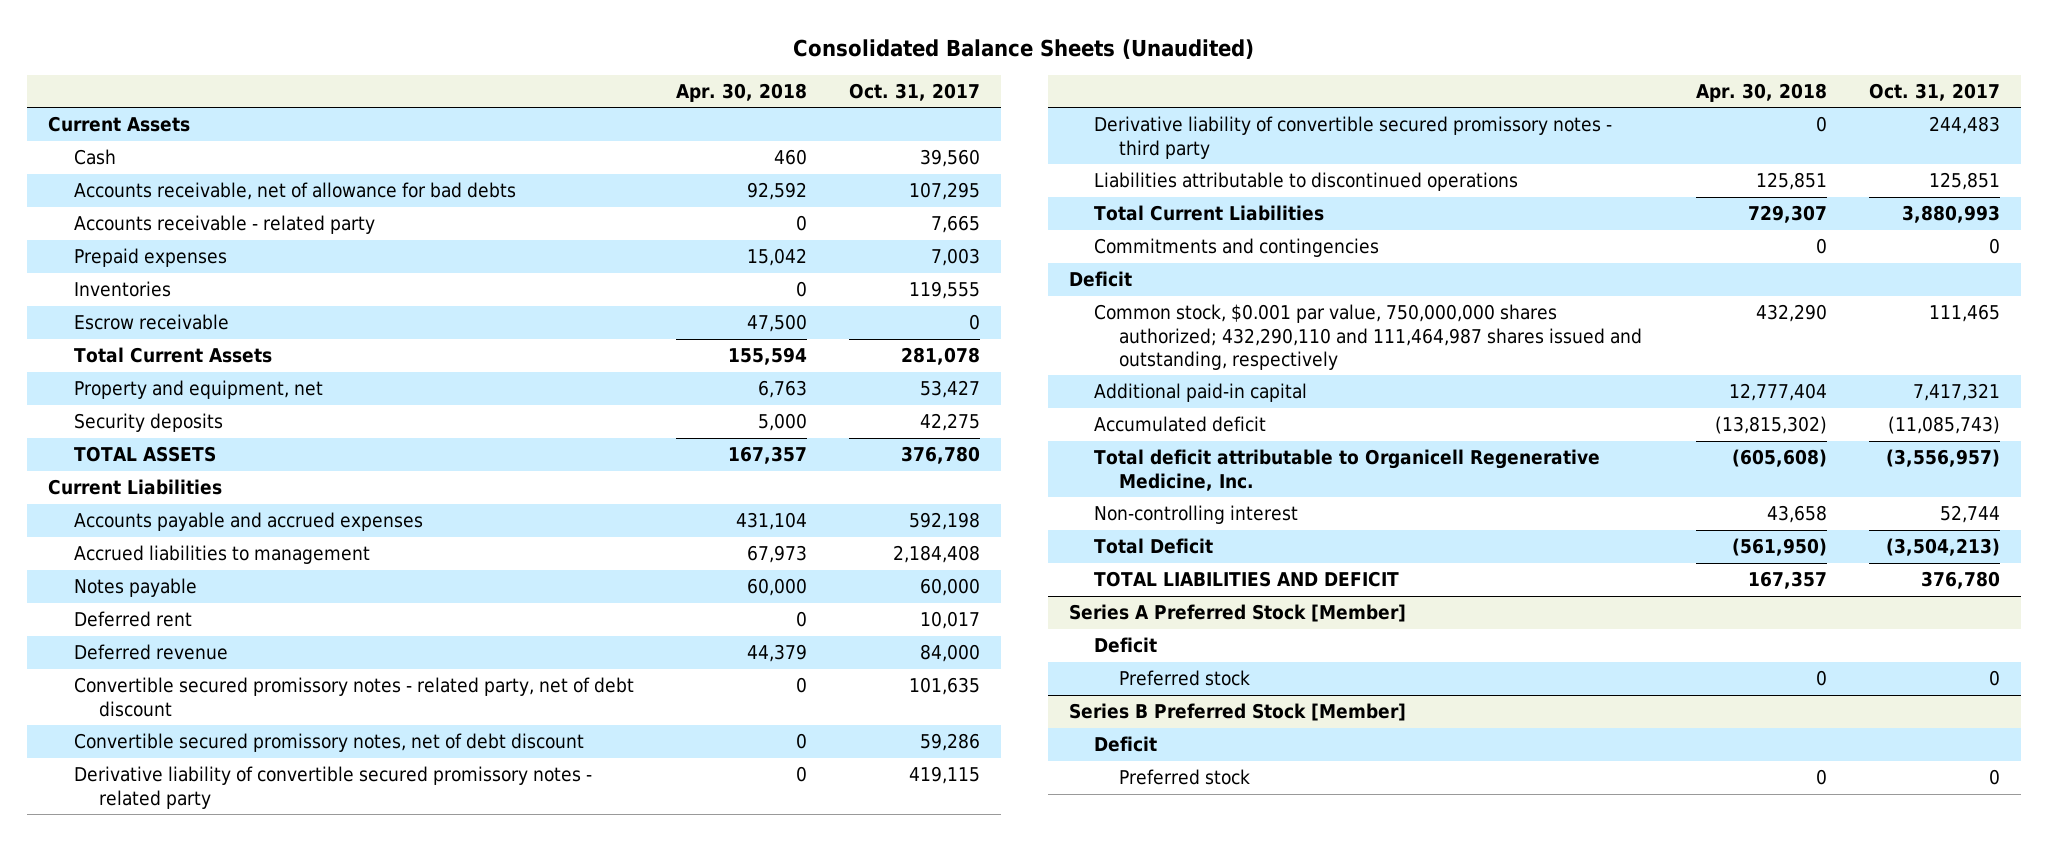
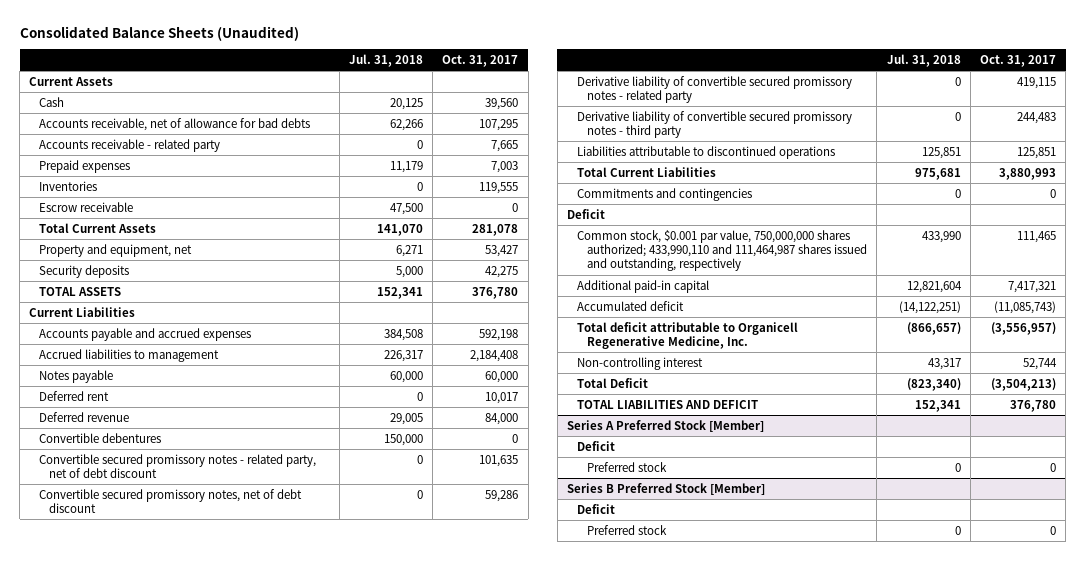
[675,82,807,102] Apr. 30, 2018 -> none
none -> [348,53,423,67] Jul. 31, 2018
none -> [39,432,162,443] Convertible debentures
[1093,304,1643,370] Common stock, $0.001 par value, 750,000,000 shares authorized; 432,290,110 and 111,464,987 shares issued and outstanding, respectively -> [577,229,868,272] Common stock, $0.001 par value, 750,000,000 shares authorized; 433,990,110 and 111,464,987 shares issued and outstanding, respectively

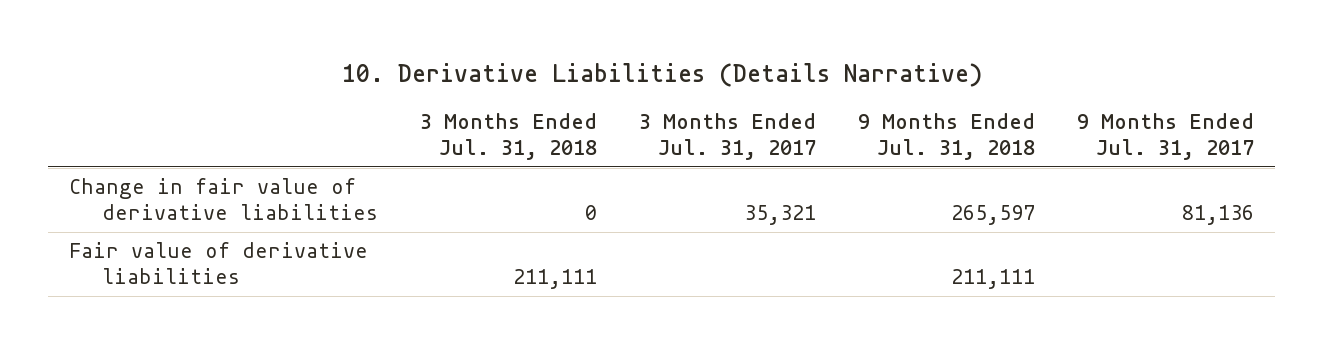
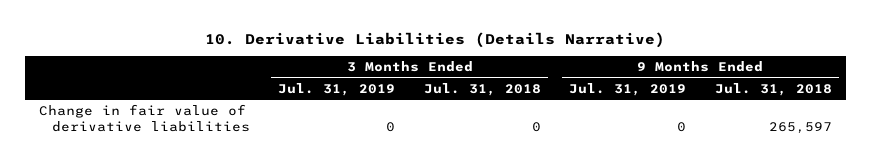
[639,113,817,161] 3 Months Ended Jul. 31, 2017 -> none
[1077,113,1255,161] 9 Months Ended Jul. 31, 2017 -> none
none -> [278,82,396,96] Jul. 31, 2019
none -> [569,82,687,96] Jul. 31, 2019
[69,242,369,285] Fair value of derivative liabilities -> none

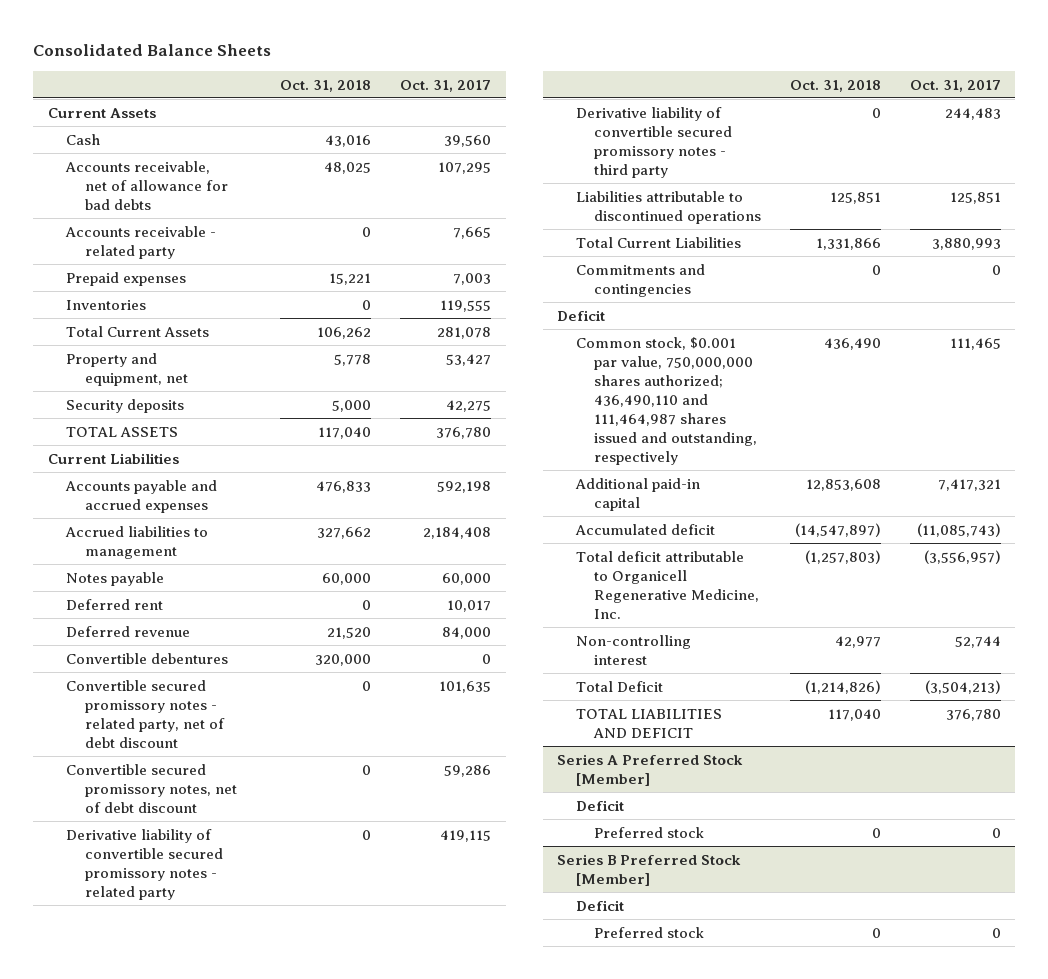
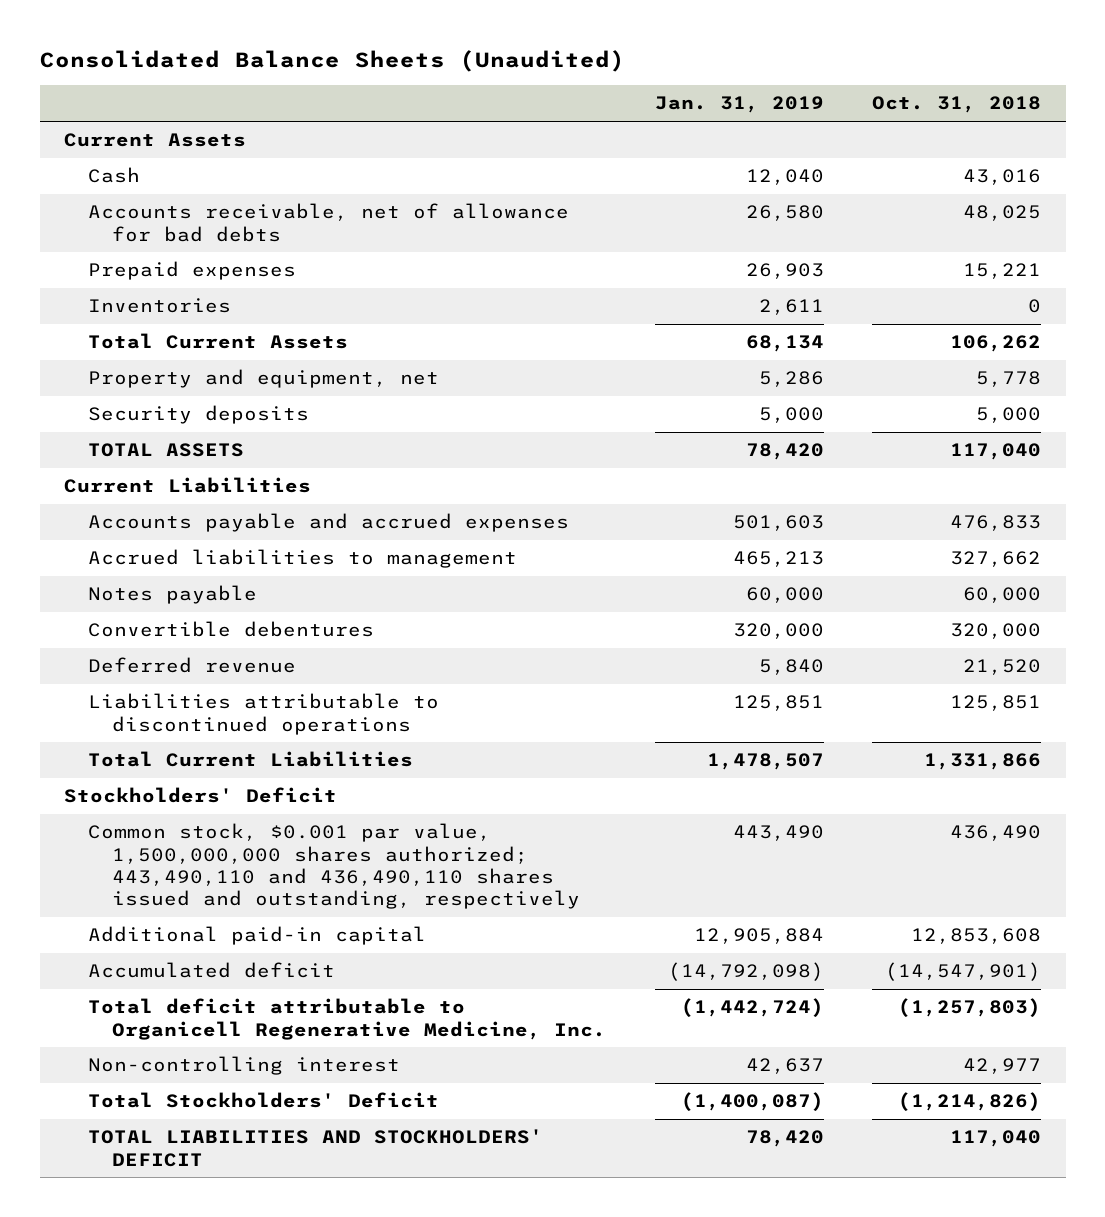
[33,44,272,57] Consolidated Balance Sheets -> [39,50,625,73] Consolidated Balance Sheets (Unaudited)
[400,79,492,92] Oct. 31, 2017 -> none
none -> [654,96,824,114] Jan. 31, 2019
[65,225,217,259] Accounts receivable - related party -> none
[66,598,164,610] Deferred rent -> none
[66,679,225,748] Convertible secured promissory notes - related party, net of debt discount -> none
[66,763,237,813] Convertible secured promissory notes, net of debt discount -> none
[66,828,223,900] Derivative liability of convertible secured promissory notes - related party -> none
[575,106,733,178] Derivative liability of convertible secured promissory notes - third party -> none
[66,625,191,637] Deferred revenue -> [88,657,297,674] Deferred revenue
[575,263,705,297] Commitments and contingencies -> none
[557,309,606,321] Deficit -> [63,787,337,804] Stockholders' Deficit
[575,336,758,465] Common stock, $0.001 par value, 750,000,000 shares authorized; 436,490,110 and 111,464,987 shares issued and outstanding, respectively -> [88,823,581,910] Common stock, $0.001 par value, 1,500,000,000 shares authorized; 443,490,110 and 436,490,110 shares issued and outstanding, respectively
[794,522,881,537] (14,547,897) -> [885,962,1042,982] (14,547,901)
[557,753,744,786] Series A Preferred Stock [Member] -> none
[575,799,624,811] Deficit -> none
[594,826,705,838] Preferred stock -> none
[557,853,742,886] Series B Preferred Stock [Member] -> none
[575,899,624,911] Deficit -> none
[594,926,705,938] Preferred stock -> none
[575,680,663,692] Total Deficit -> [88,1092,440,1109] Total Stockholders' Deficit
[575,708,722,738] TOTAL LIABILITIES AND DEFICIT -> [88,1129,544,1167] TOTAL LIABILITIES AND STOCKHOLDERS' DEFICIT

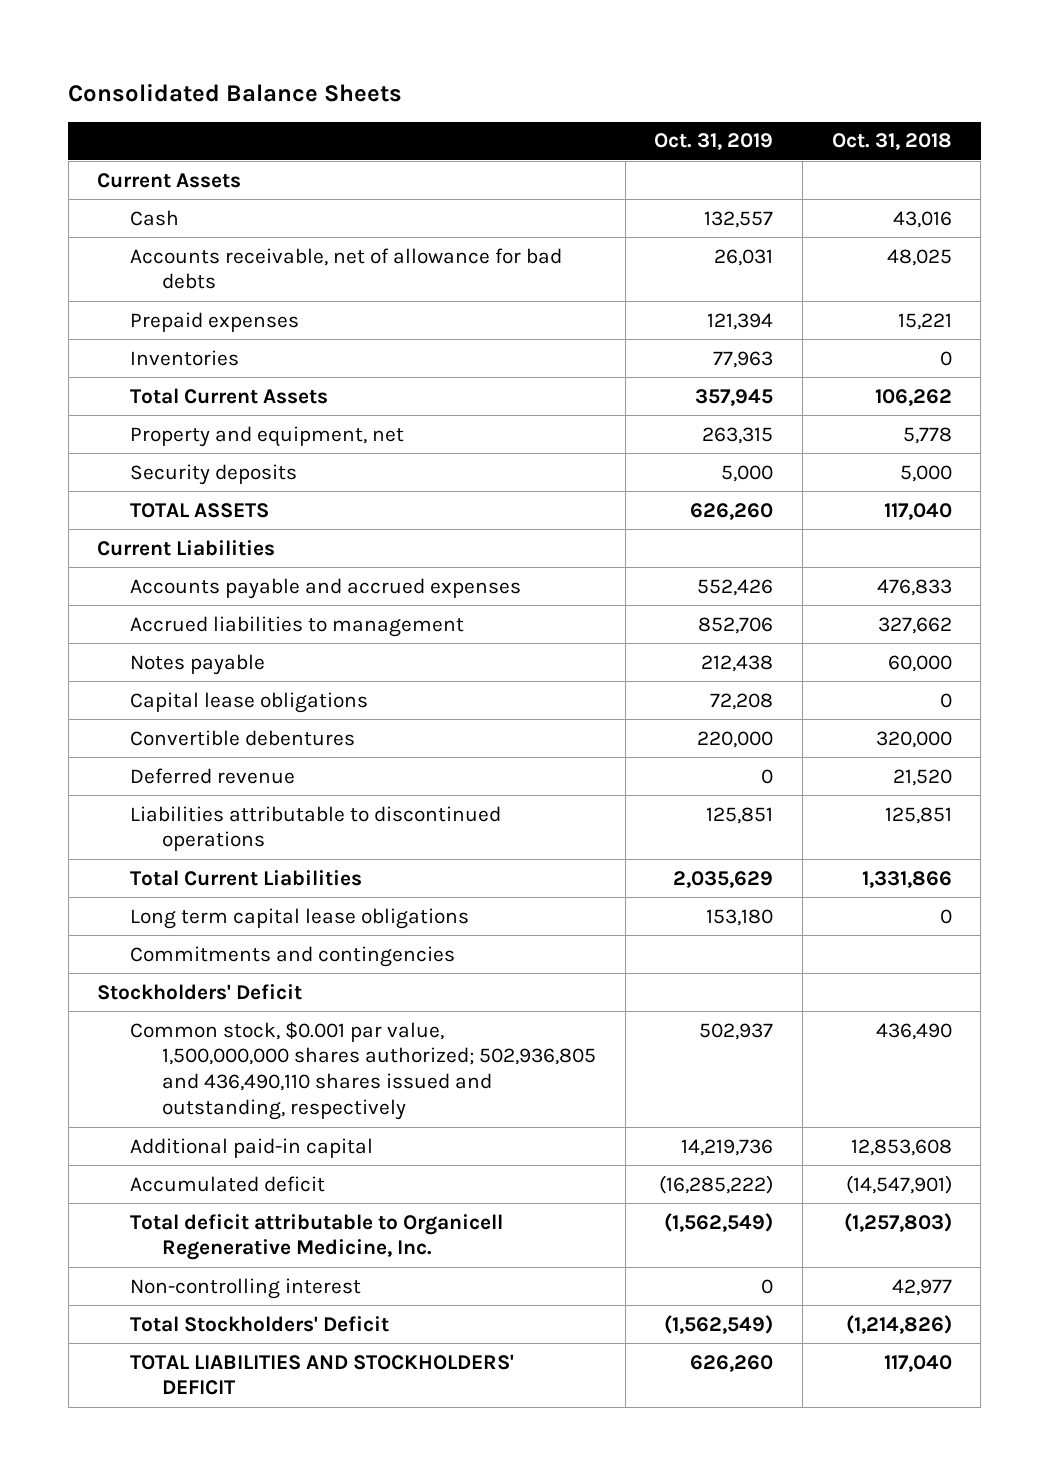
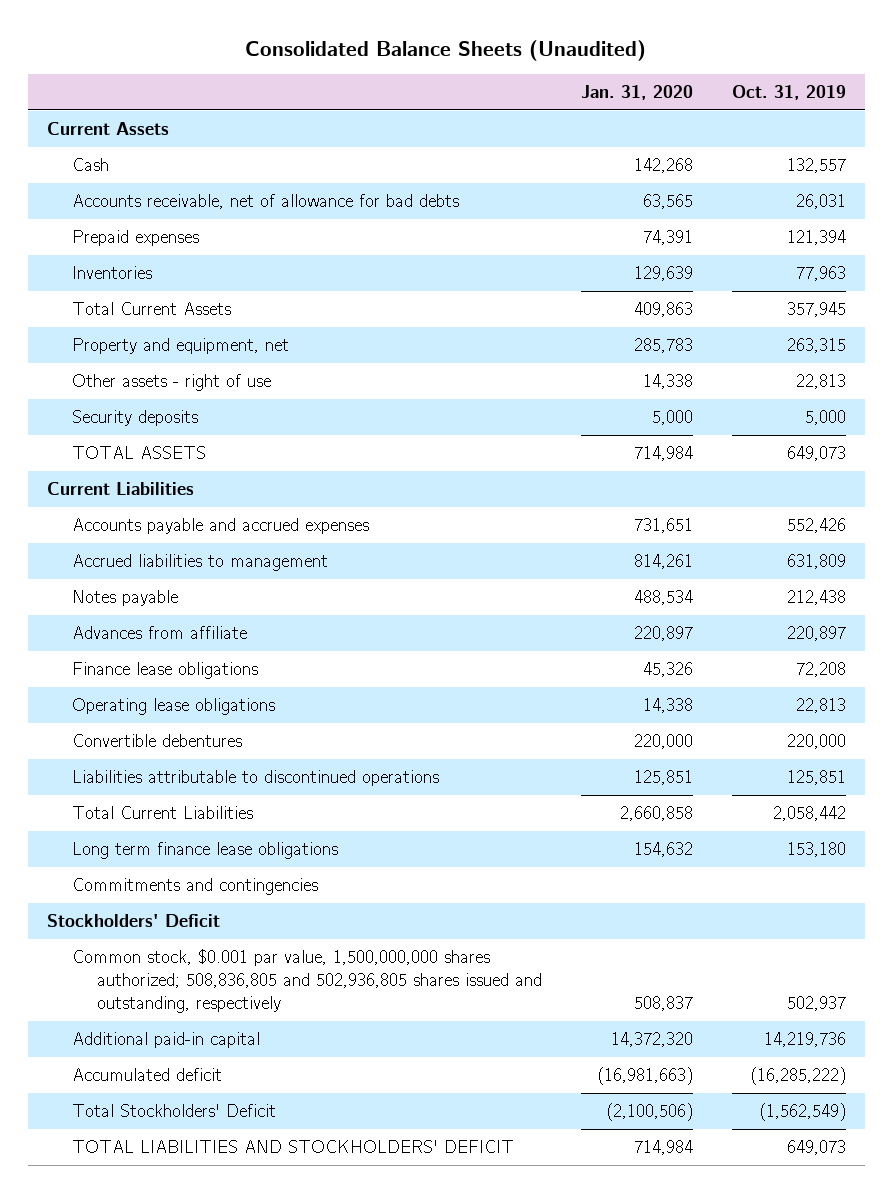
[68,82,403,102] Consolidated Balance Sheets -> [245,39,647,61] Consolidated Balance Sheets (Unaudited)
[831,133,952,151] Oct. 31, 2018 -> none
none -> [581,84,694,100] Jan. 31, 2020
none -> [72,374,272,392] Other assets - right of use
[690,502,774,520] 626,260 -> [786,446,846,462] 649,073
[698,616,774,634] 852,706 -> [786,554,846,570] 631,809
none -> [72,626,248,640] Advances from affiliate
[129,691,368,713] Capital lease obligations -> [72,662,259,680] Finance lease obligations
none -> [72,698,276,716] Operating lease obligations
[129,767,295,784] Deferred revenue -> none
[673,870,774,888] 2,035,629 -> [772,806,846,822] 2,058,442
[129,907,469,929] Long term capital lease obligations -> [72,842,339,860] Long term finance lease obligations
[129,1021,597,1121] Common stock, $0.001 par value, 1,500,000,000 shares authorized; 502,936,805 and 436,490,110 shares issued and outstanding, respectively -> [72,949,543,1013] Common stock, $0.001 par value, 1,500,000,000 shares authorized; 508,836,805 and 502,936,805 shares issued and outstanding, respectively
[129,1213,503,1261] Total deficit attributable to Organicell Regenerative Medicine, Inc. -> none
[129,1277,361,1299] Non-controlling interest -> none
[690,1354,774,1372] 626,260 -> [786,1140,846,1156] 649,073

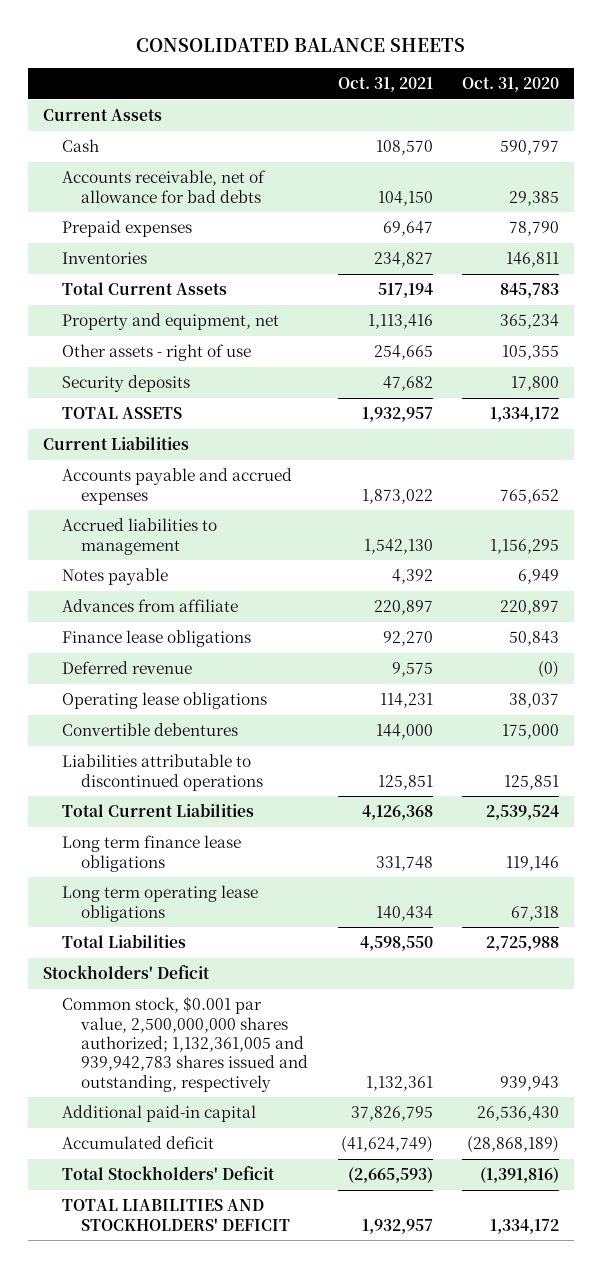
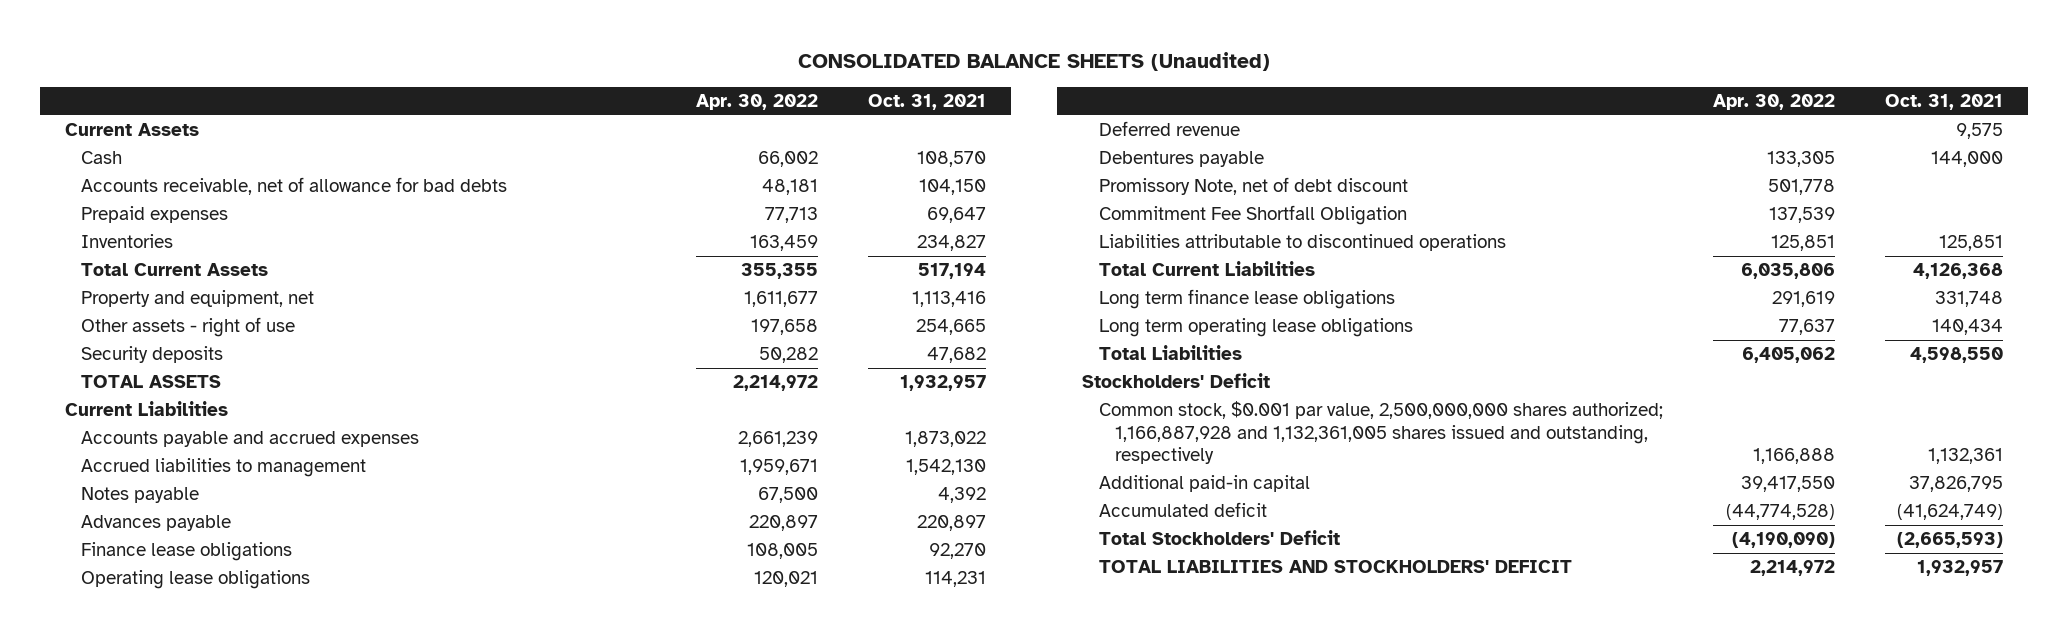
[136,38,466,53] CONSOLIDATED BALANCE SHEETS -> [797,52,1270,72] CONSOLIDATED BALANCE SHEETS (Unaudited)
[462,77,560,93] Oct. 31, 2020 -> none
none -> [695,94,818,111] Apr. 30, 2022
[61,599,238,613] Advances from affiliate -> [81,515,232,532] Advances payable
[61,661,192,675] Deferred revenue -> [1098,121,1240,137] Deferred revenue
[61,723,238,737] Convertible debentures -> [1098,151,1264,168] Debentures payable
none -> [1098,177,1408,196] Promissory Note, net of debt discount
none -> [1098,205,1407,226] Commitment Fee Shortfall Obligation
[61,996,308,1092] Common stock, $0.001 par value, 2,500,000,000 shares authorized; 1,132,361,005 and 939,942,783 shares issued and outstanding, respectively -> [1098,401,1663,464] Common stock, $0.001 par value, 2,500,000,000 shares authorized; 1,166,887,928 and 1,132,361,005 shares issued and outstanding, respectively

